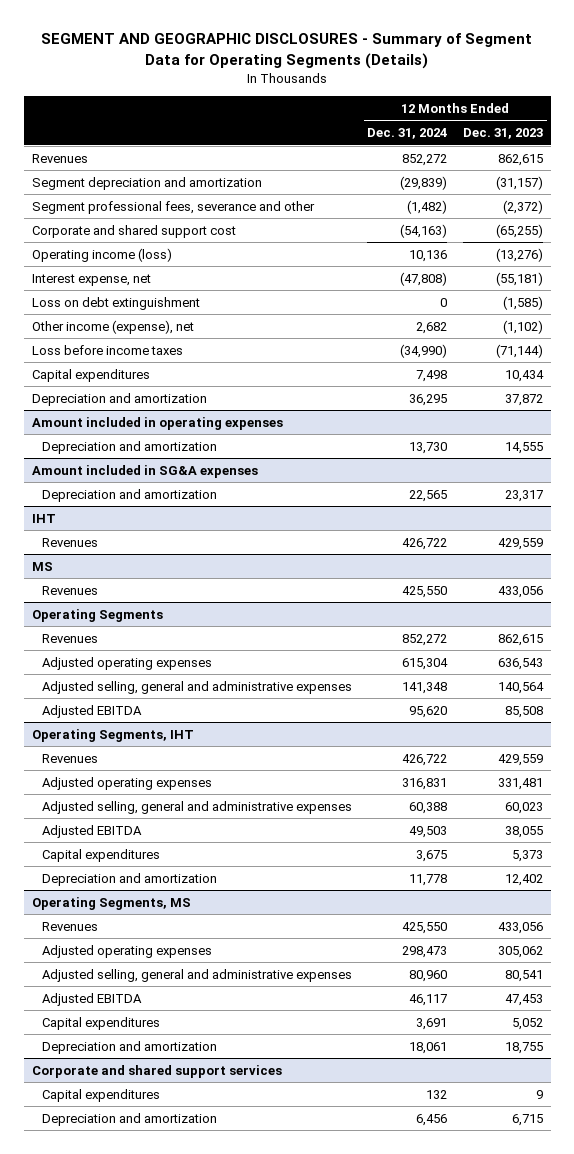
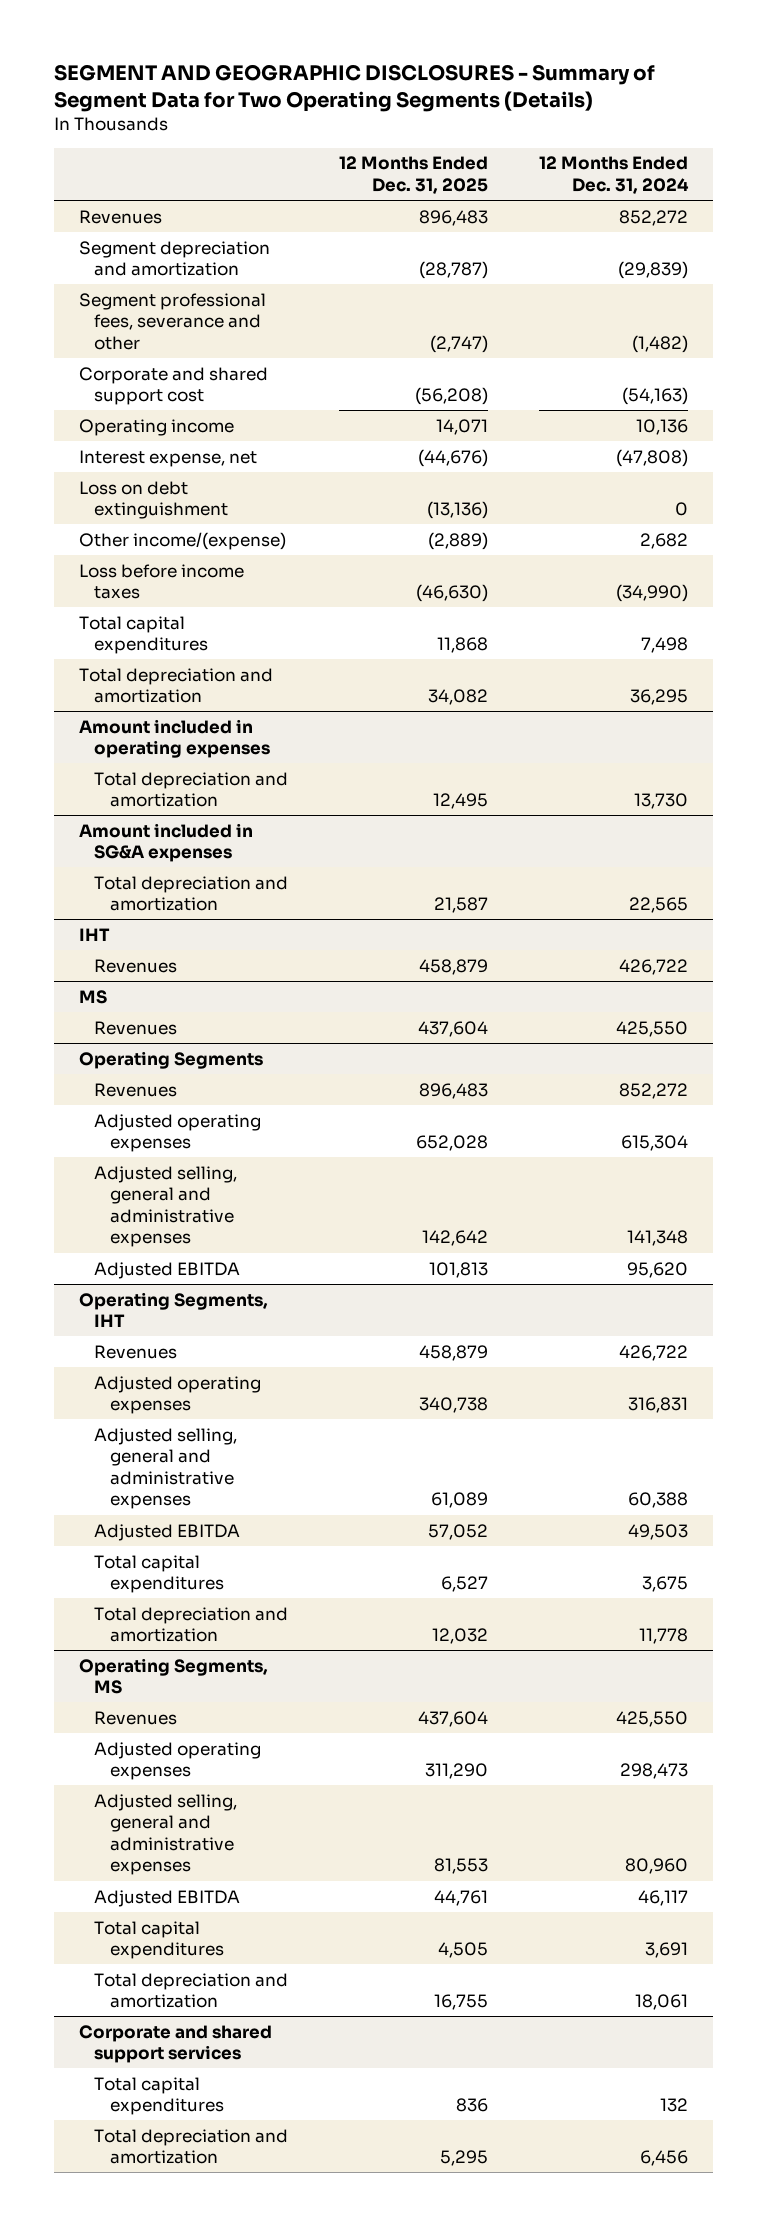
[41,33,533,69] SEGMENT AND GEOGRAPHIC DISCLOSURES - Summary of Segment Data for Operating Segments (Details) -> [53,64,655,113] SEGMENT AND GEOGRAPHIC DISCLOSURES - Summary of Segment Data for Two Operating Segments (Details)
[462,127,543,139] Dec. 31, 2023 -> none
none -> [339,156,489,194] 12 Months Ended Dec. 31, 2025
[31,247,172,262] Operating income (loss) -> [78,418,234,436] Operating income
[31,319,194,334] Other income (expense), net -> [78,531,286,550] Other income/(expense)
[31,368,150,382] Capital expenditures -> [78,615,209,655] Total capital expenditures
[31,392,207,406] Depreciation and amortization -> [78,667,273,704] Total depreciation and amortization
[42,440,218,454] Depreciation and amortization -> [94,771,289,808] Total depreciation and amortization
[42,488,218,502] Depreciation and amortization -> [94,875,289,912] Total depreciation and amortization
[42,848,161,862] Capital expenditures -> [94,1554,224,1594] Total capital expenditures
[42,872,218,886] Depreciation and amortization -> [94,1606,289,1643] Total depreciation and amortization
[42,1016,161,1030] Capital expenditures -> [94,1920,224,1960] Total capital expenditures
[42,1040,218,1054] Depreciation and amortization -> [94,1972,289,2009] Total depreciation and amortization
[42,1088,161,1102] Capital expenditures -> [94,2076,224,2116] Total capital expenditures
[42,1112,218,1126] Depreciation and amortization -> [94,2128,289,2165] Total depreciation and amortization

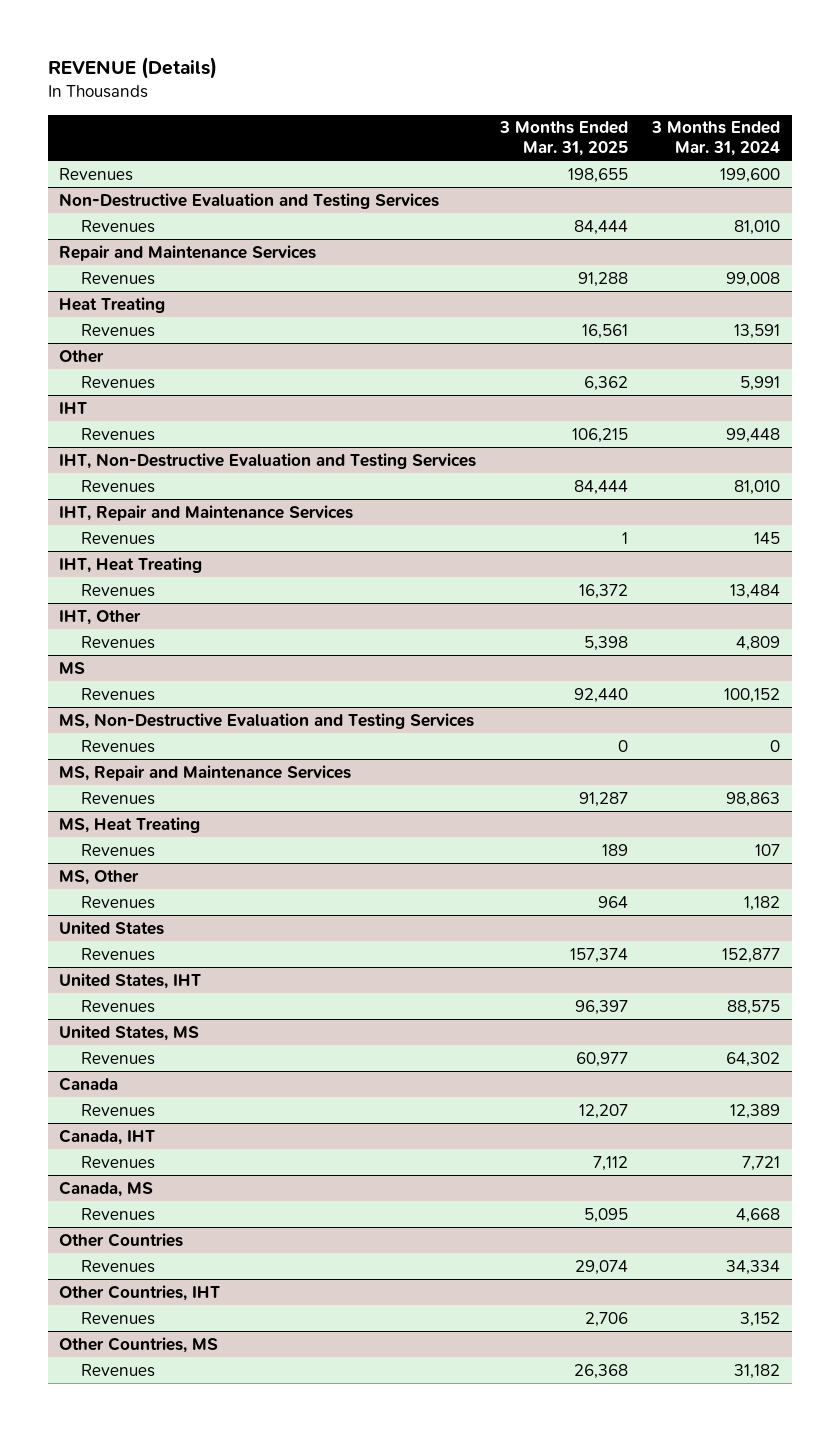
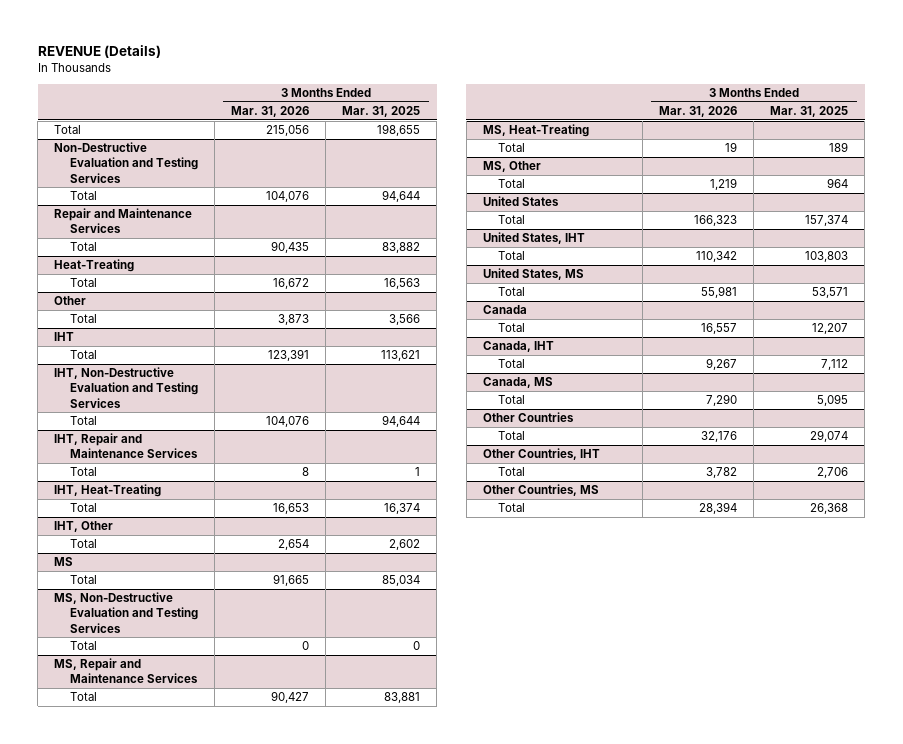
[651,121,781,157] 3 Months Ended Mar. 31, 2024 -> none
none -> [231,106,310,118] Mar. 31, 2026
[59,167,134,181] Revenues -> [54,125,82,135] Total
[81,219,156,233] Revenues -> none
none -> [70,191,98,201] Total
[81,271,156,285] Revenues -> none
[81,323,156,337] Revenues -> none
none -> [70,242,98,252] Total
[59,296,166,313] Heat Treating -> [54,259,135,273] Heat-Treating
none -> [70,278,98,288] Total
[81,375,156,389] Revenues -> none
none -> [70,314,98,324] Total
[81,427,156,441] Revenues -> none
none -> [70,350,98,360] Total
[81,479,156,493] Revenues -> none
none -> [70,416,98,426] Total
[81,583,156,597] Revenues -> none
[81,531,156,545] Revenues -> [70,467,98,477] Total
[59,556,203,573] IHT, Heat Treating -> [54,484,162,498] IHT, Heat-Treating
none -> [70,503,98,513] Total
[81,635,156,649] Revenues -> none
none -> [70,539,98,549] Total
[81,687,156,701] Revenues -> none
none -> [70,575,98,585] Total
[81,739,156,753] Revenues -> [70,641,98,651] Total
[81,791,156,805] Revenues -> none
none -> [70,692,98,702] Total
[59,816,201,833] MS, Heat Treating -> [482,124,589,138] MS, Heat-Treating
[81,843,156,857] Revenues -> [498,143,526,153] Total
[81,895,156,909] Revenues -> [498,179,526,189] Total
[81,947,156,961] Revenues -> [498,215,526,225] Total
[81,999,156,1013] Revenues -> none
none -> [498,251,526,261] Total
[81,1051,156,1065] Revenues -> none
none -> [498,287,526,297] Total
[81,1103,156,1117] Revenues -> [498,323,526,333] Total
[81,1155,156,1169] Revenues -> [498,359,526,369] Total
[81,1207,156,1221] Revenues -> [498,395,526,405] Total
[81,1259,156,1273] Revenues -> [498,431,526,441] Total
[81,1311,156,1325] Revenues -> [498,467,526,477] Total
[81,1363,156,1377] Revenues -> [498,503,526,513] Total

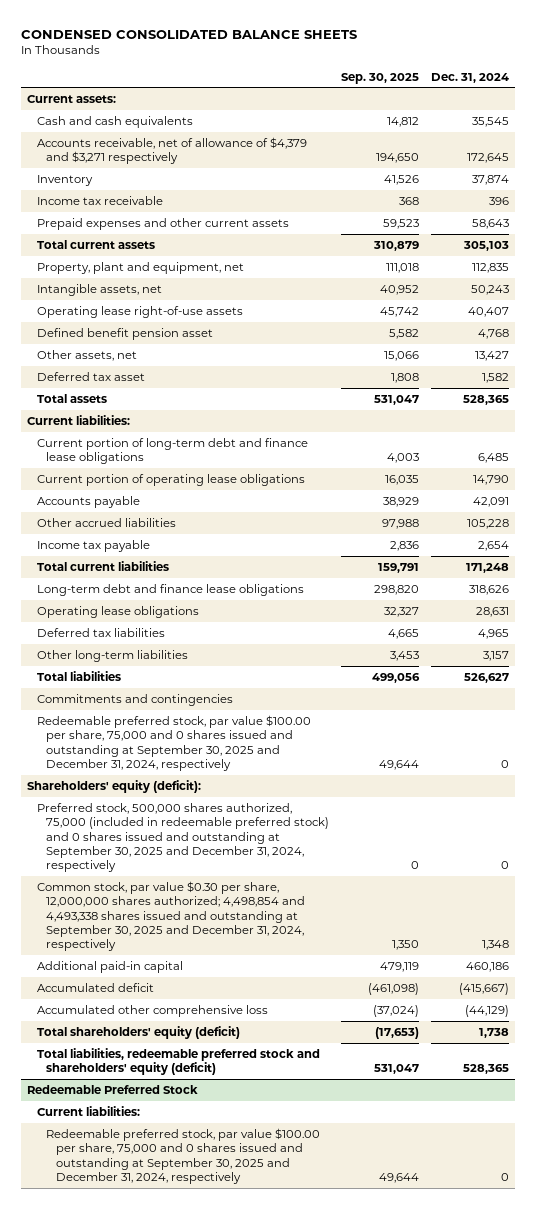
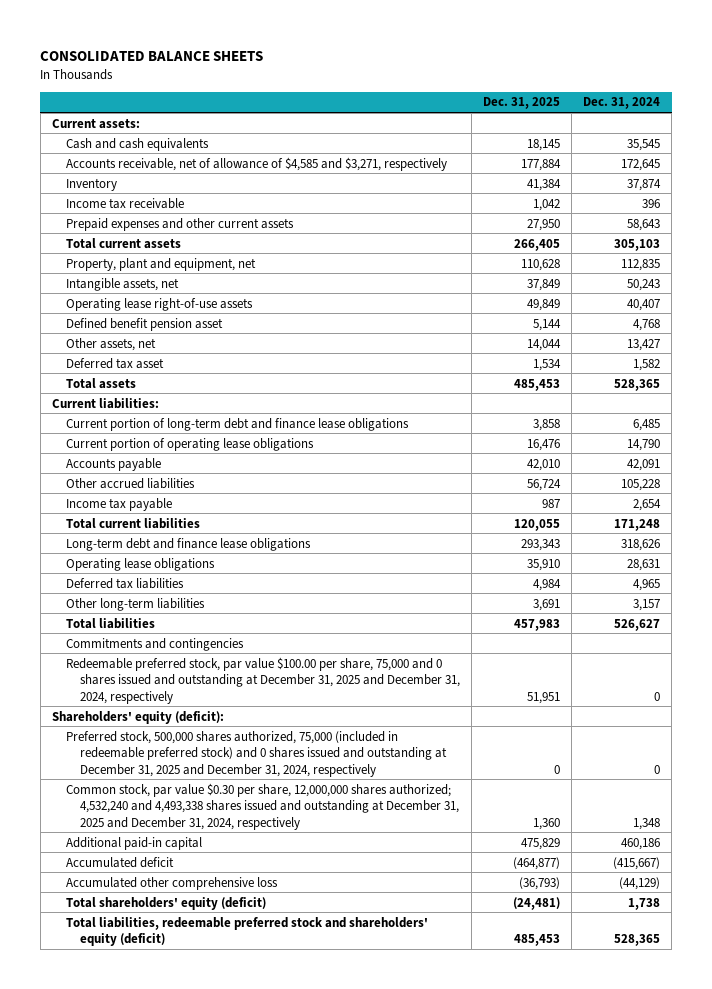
[20,29,357,39] CONDENSED CONSOLIDATED BALANCE SHEETS -> [40,50,264,61] CONSOLIDATED BALANCE SHEETS
[341,72,420,84] Sep. 30, 2025 -> none
none -> [483,97,561,110] Dec. 31, 2025
[36,136,307,165] Accounts receivable, net of allowance of $4,379 and $3,271 respectively -> [65,156,447,171] Accounts receivable, net of allowance of $4,585 and $3,271, respectively
[36,714,311,771] Redeemable preferred stock, par value $100.00 per share, 75,000 and 0 shares issued and outstanding at September 30, 2025 and December 31, 2024, respectively -> [65,656,461,704] Redeemable preferred stock, par value $100.00 per share, 75,000 and 0 shares issued and outstanding at December 31, 2025 and December 31, 2024, respectively
[36,802,330,873] Preferred stock, 500,000 shares authorized, 75,000 (included in redeemable preferred stock) and 0 shares issued and outstanding at September 30, 2025 and December 31, 2024, respectively -> [65,730,448,777] Preferred stock, 500,000 shares authorized, 75,000 (included in redeemable preferred stock) and 0 shares issued and outstanding at December 31, 2025 and December 31, 2024, respectively
[36,880,306,952] Common stock, par value $0.30 per share, 12,000,000 shares authorized; 4,498,854 and 4,493,338 shares issued and outstanding at September 30, 2025 and December 31, 2024, respectively -> [65,782,460,830] Common stock, par value $0.30 per share, 12,000,000 shares authorized; 4,532,240 and 4,493,338 shares issued and outstanding at December 31, 2025 and December 31, 2024, respectively
[26,1084,198,1094] Redeemable Preferred Stock -> none
[36,1105,140,1116] Current liabilities: -> none
[46,1127,321,1184] Redeemable preferred stock, par value $100.00 per share, 75,000 and 0 shares issued and outstanding at September 30, 2025 and December 31, 2024, respectively -> none

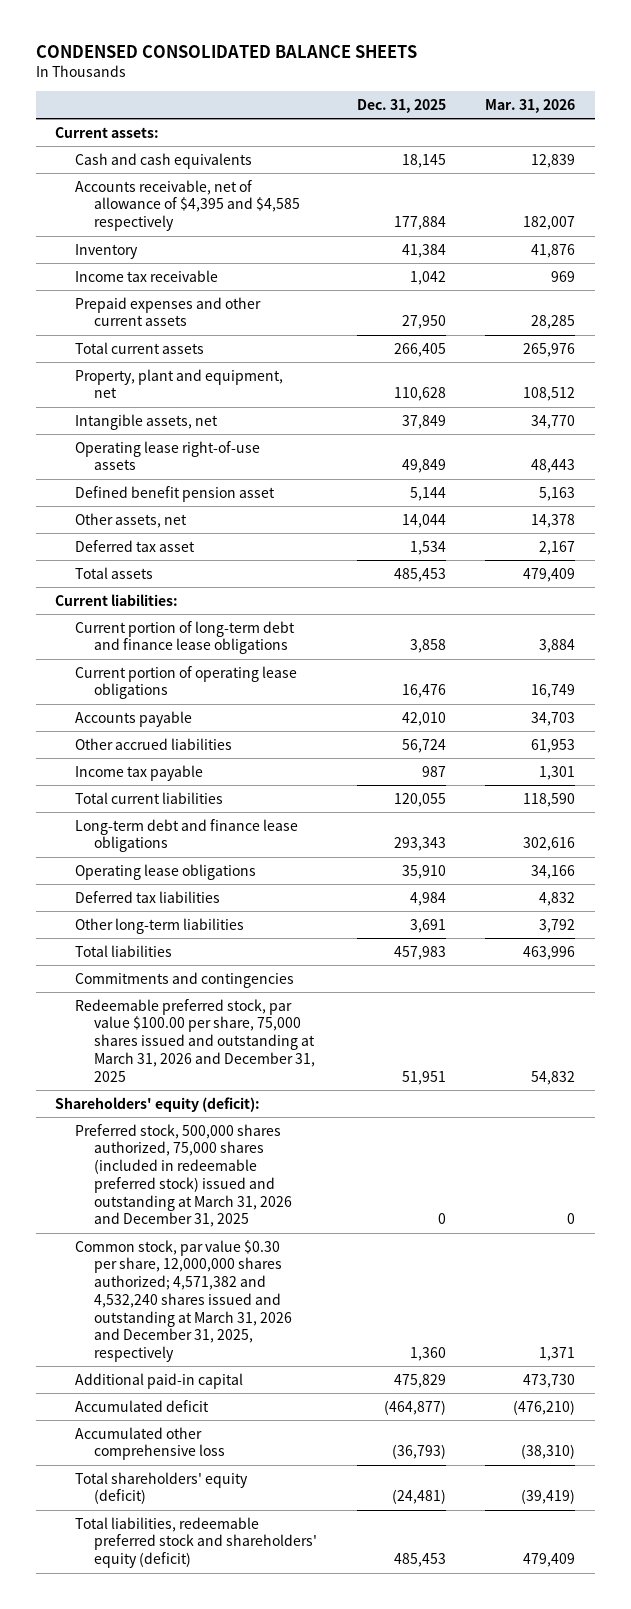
[40,50,264,61] CONSOLIDATED BALANCE SHEETS -> [35,44,417,58] CONDENSED CONSOLIDATED BALANCE SHEETS
[583,97,661,110] Dec. 31, 2024 -> none
none -> [485,98,576,113] Mar. 31, 2026
[65,156,447,171] Accounts receivable, net of allowance of $4,585 and $3,271, respectively -> [74,179,301,232] Accounts receivable, net of allowance of $4,395 and $4,585 respectively
[65,656,461,704] Redeemable preferred stock, par value $100.00 per share, 75,000 and 0 shares issued and outstanding at December 31, 2025 and December 31, 2024, respectively -> [74,998,316,1082] Redeemable preferred stock, par value $100.00 per share, 75,000 shares issued and outstanding at March 31, 2026 and December 31, 2025
[65,730,448,777] Preferred stock, 500,000 shares authorized, 75,000 (included in redeemable preferred stock) and 0 shares issued and outstanding at December 31, 2025 and December 31, 2024, respectively -> [74,1123,293,1228] Preferred stock, 500,000 shares authorized, 75,000 shares (included in redeemable preferred stock) issued and outstanding at March 31, 2026 and December 31, 2025
[65,782,460,830] Common stock, par value $0.30 per share, 12,000,000 shares authorized; 4,532,240 and 4,493,338 shares issued and outstanding at December 31, 2025 and December 31, 2024, respectively -> [74,1239,293,1363] Common stock, par value $0.30 per share, 12,000,000 shares authorized; 4,571,382 and 4,532,240 shares issued and outstanding at March 31, 2026 and December 31, 2025, respectively

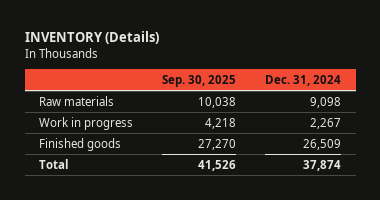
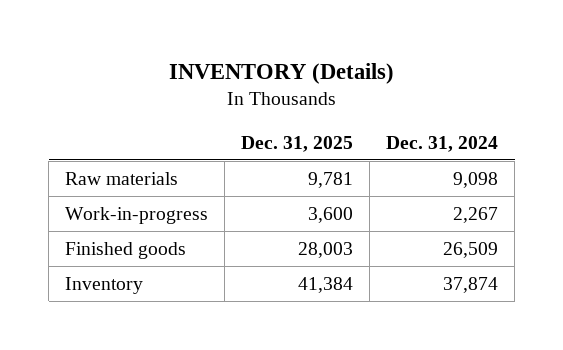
[162,74,237,87] Sep. 30, 2025 -> none
none -> [241,135,354,152] Dec. 31, 2025
[39,116,134,130] Work in progress -> [65,206,209,224] Work-in-progress
[39,158,70,169] Total -> [65,276,144,294] Inventory

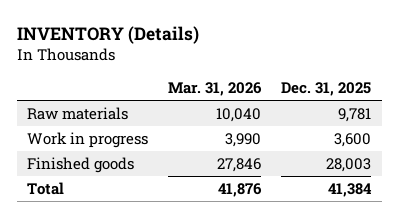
[386,135,499,152] Dec. 31, 2024 -> none
none -> [168,82,263,97] Mar. 31, 2026
[65,206,209,224] Work-in-progress -> [26,131,148,148] Work in progress
[65,276,144,294] Inventory -> [26,181,64,195] Total

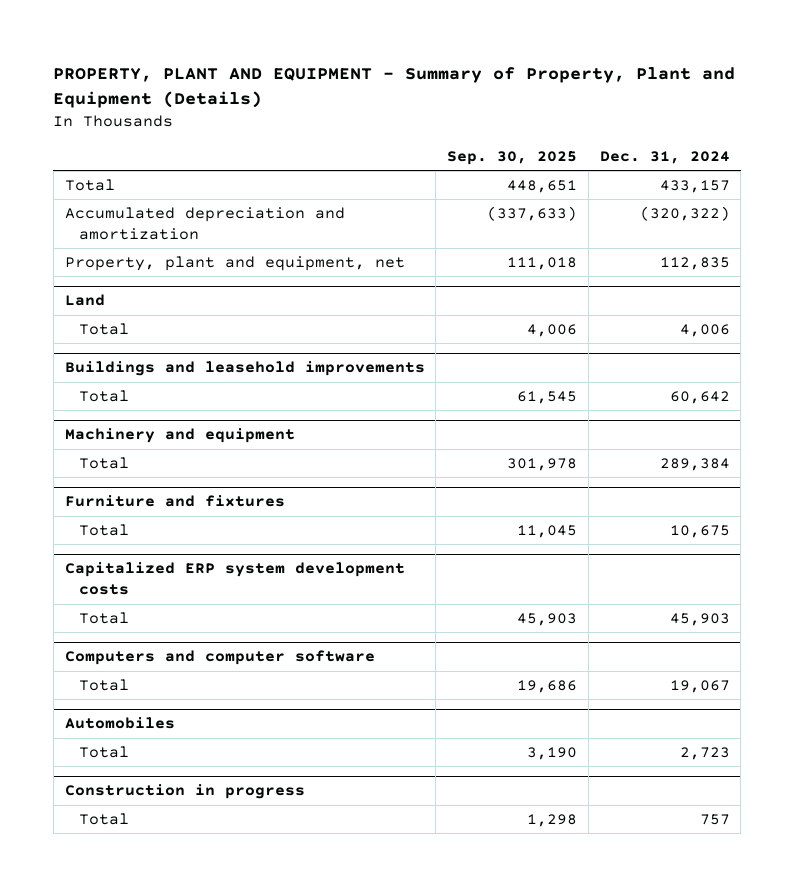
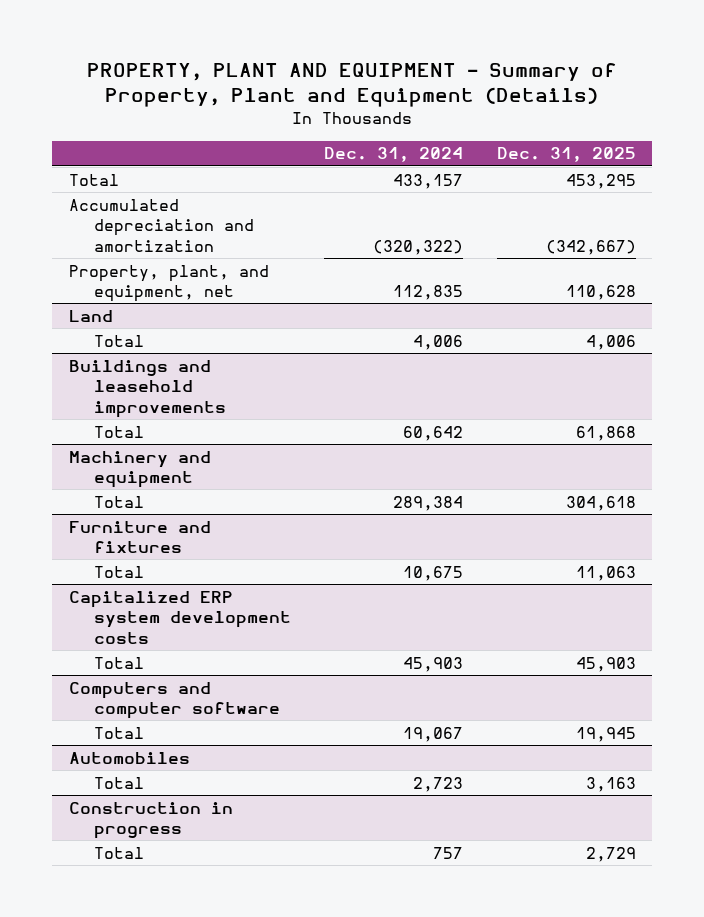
[447,150,578,165] Sep. 30, 2025 -> none
none -> [496,147,636,163] Dec. 31, 2025
[64,255,405,271] Property, plant and equipment, net -> [68,264,269,303] Property, plant, and equipment, net

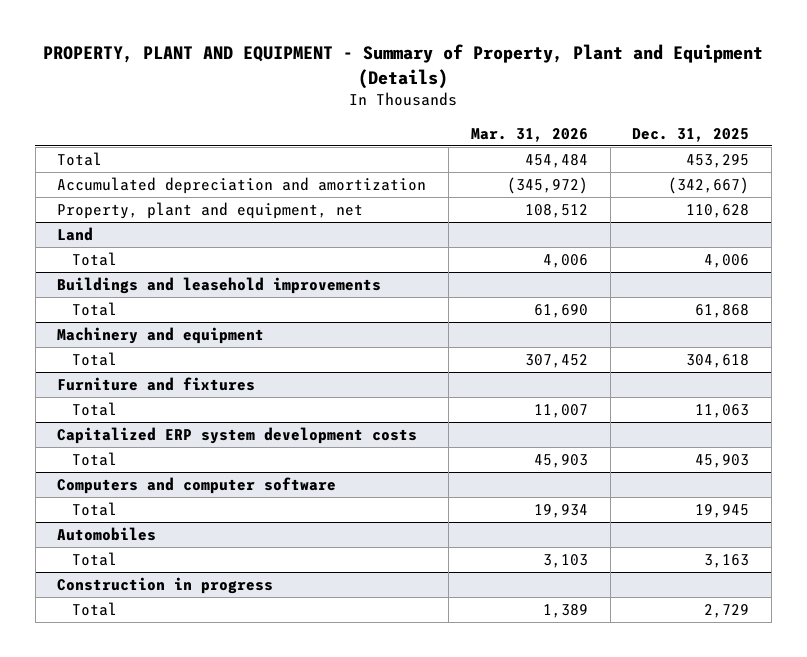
[324,147,464,163] Dec. 31, 2024 -> none
none -> [470,127,588,142] Mar. 31, 2026
[68,264,269,303] Property, plant, and equipment, net -> [57,202,364,220] Property, plant and equipment, net

